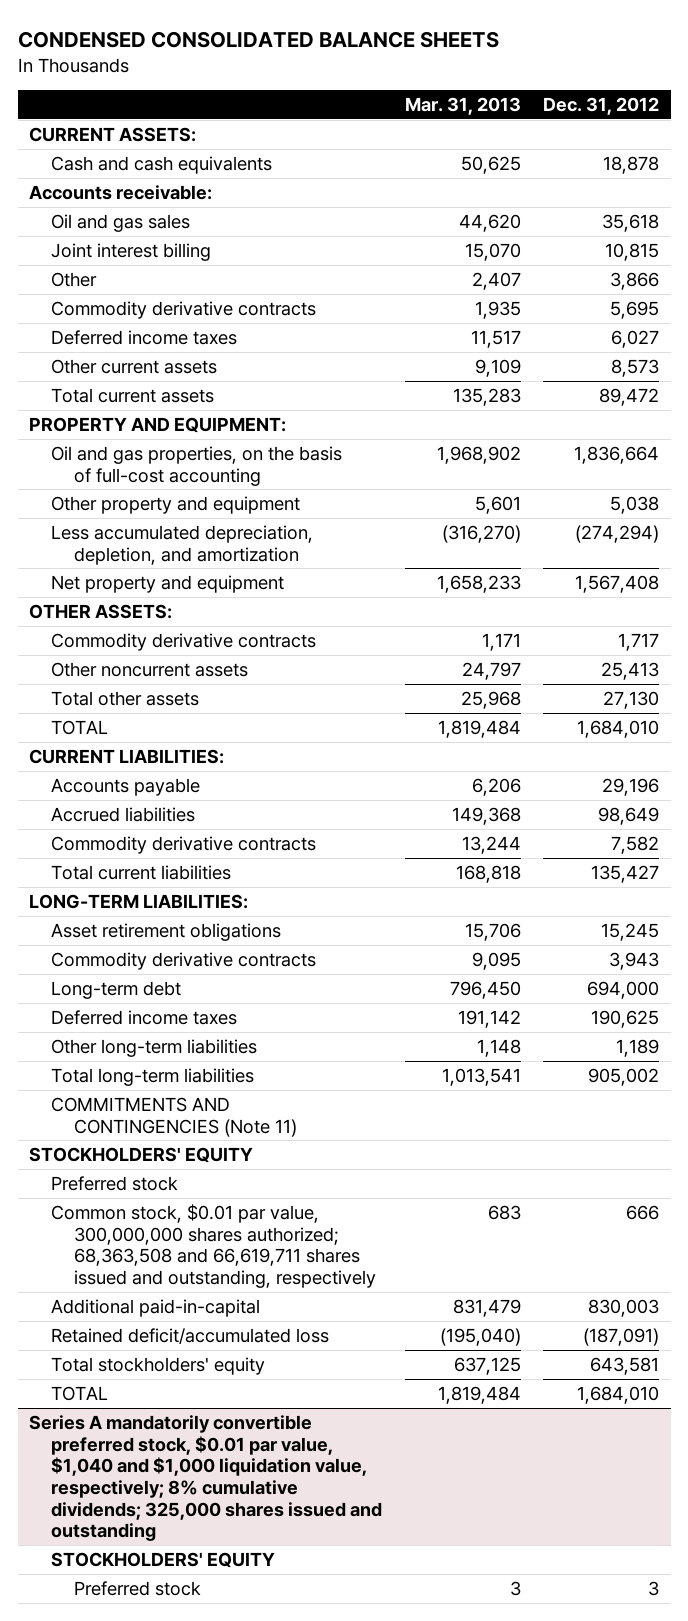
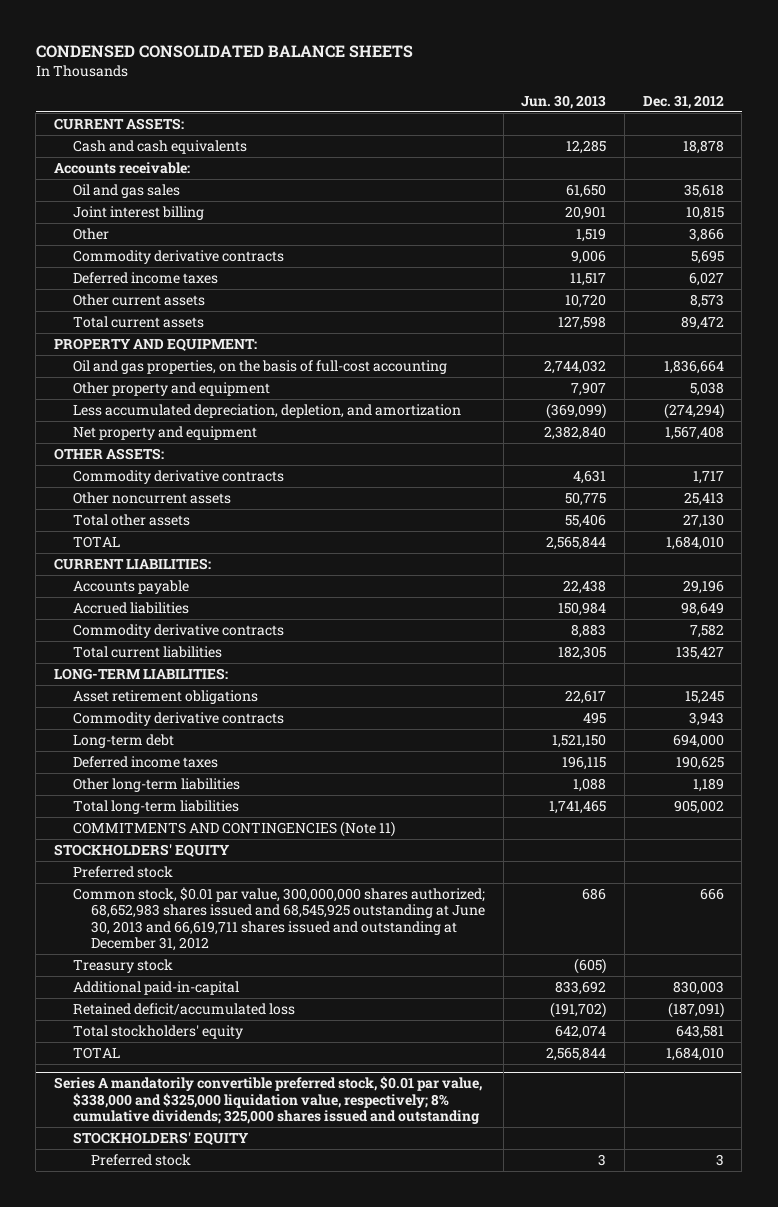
[404,96,521,115] Mar. 31, 2013 -> none
none -> [521,94,607,109] Jun. 30, 2013
[51,1203,376,1288] Common stock, $0.01 par value, 300,000,000 shares authorized; 68,363,508 and 66,619,711 shares issued and outstanding, respectively -> [72,886,486,952] Common stock, $0.01 par value, 300,000,000 shares authorized; 68,652,983 shares issued and 68,545,925 outstanding at June 30, 2013 and 66,619,711 shares issued and outstanding at December 31, 2012
none -> [72,958,173,973] Treasury stock
[29,1414,383,1542] Series A mandatorily convertible preferred stock, $0.01 par value, $1,040 and $1,000 liquidation value, respectively; 8% cumulative dividends; 325,000 shares issued and outstanding -> [53,1076,482,1124] Series A mandatorily convertible preferred stock, $0.01 par value, $338,000 and $325,000 liquidation value, respectively; 8% cumulative dividends; 325,000 shares issued and outstanding

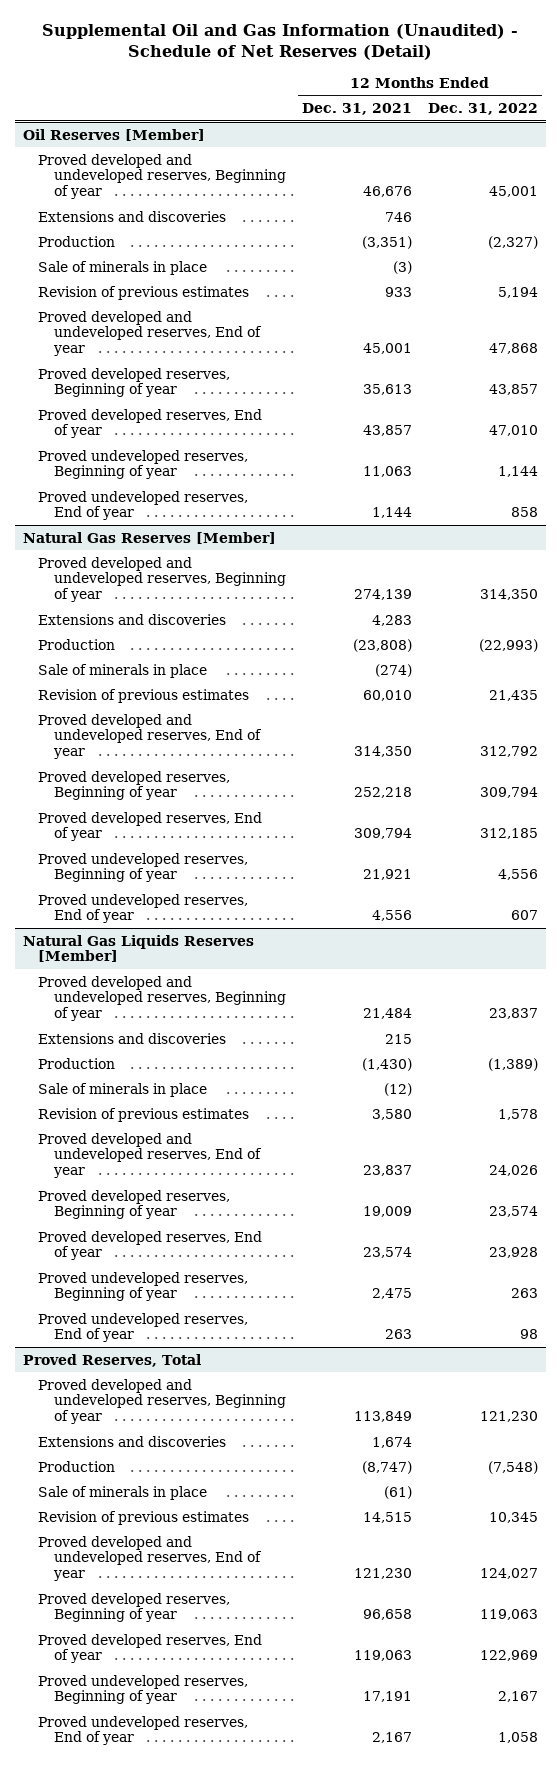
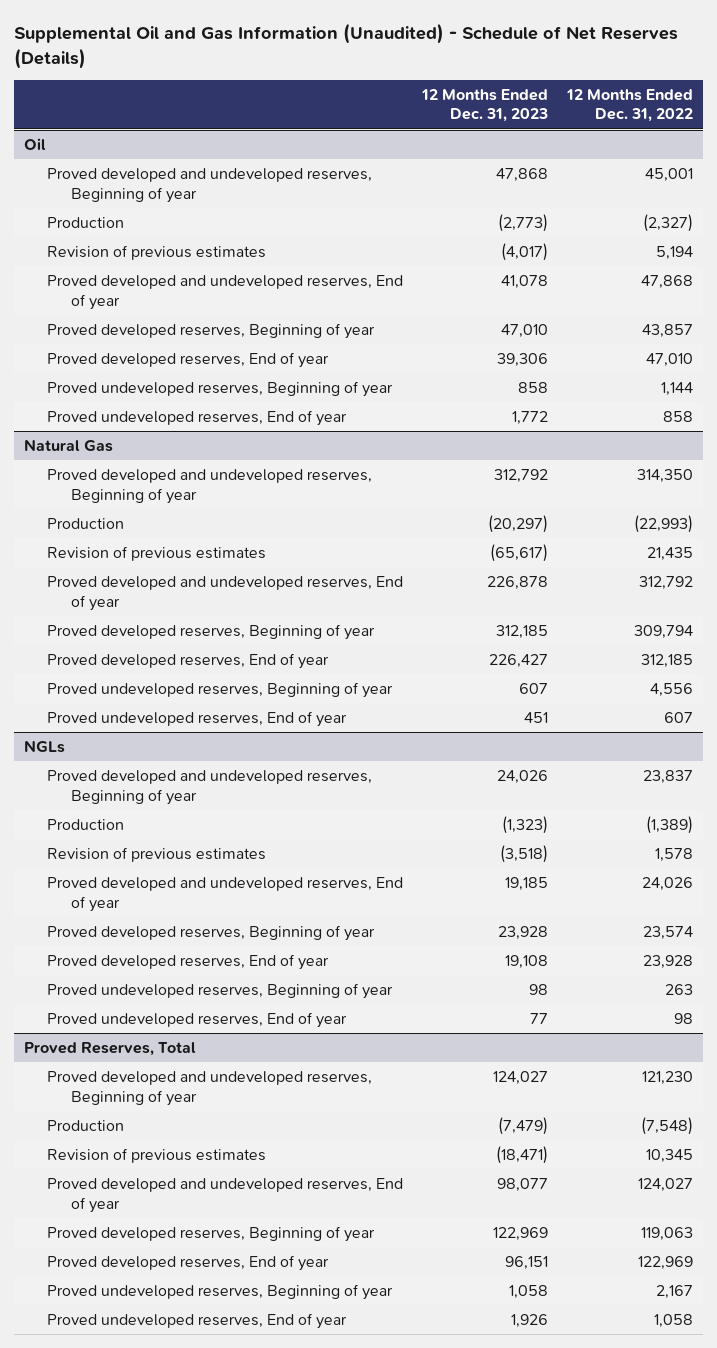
[42,23,519,61] Supplemental Oil and Gas Information (Unaudited) - Schedule of Net Reserves (Detail) -> [14,23,679,69] Supplemental Oil and Gas Information (Unaudited) - Schedule of Net Reserves (Details)
[301,103,412,116] Dec. 31, 2021 -> none
none -> [421,88,549,123] 12 Months Ended Dec. 31, 2023
[22,128,205,141] Oil Reserves [Member] -> [23,138,46,151] Oil
[38,210,227,222] Extensions and discoveries -> none
[38,260,208,275] Sale of minerals in place -> none
[22,531,276,544] Natural Gas Reserves [Member] -> [23,439,113,453] Natural Gas
[38,613,227,625] Extensions and discoveries -> none
[38,663,208,678] Sale of minerals in place -> none
[22,934,254,963] Natural Gas Liquids Reserves [Member] -> [23,740,65,754] NGLs
[38,1032,227,1044] Extensions and discoveries -> none
[38,1082,208,1097] Sale of minerals in place -> none
[38,1435,227,1447] Extensions and discoveries -> none
[38,1485,208,1500] Sale of minerals in place -> none

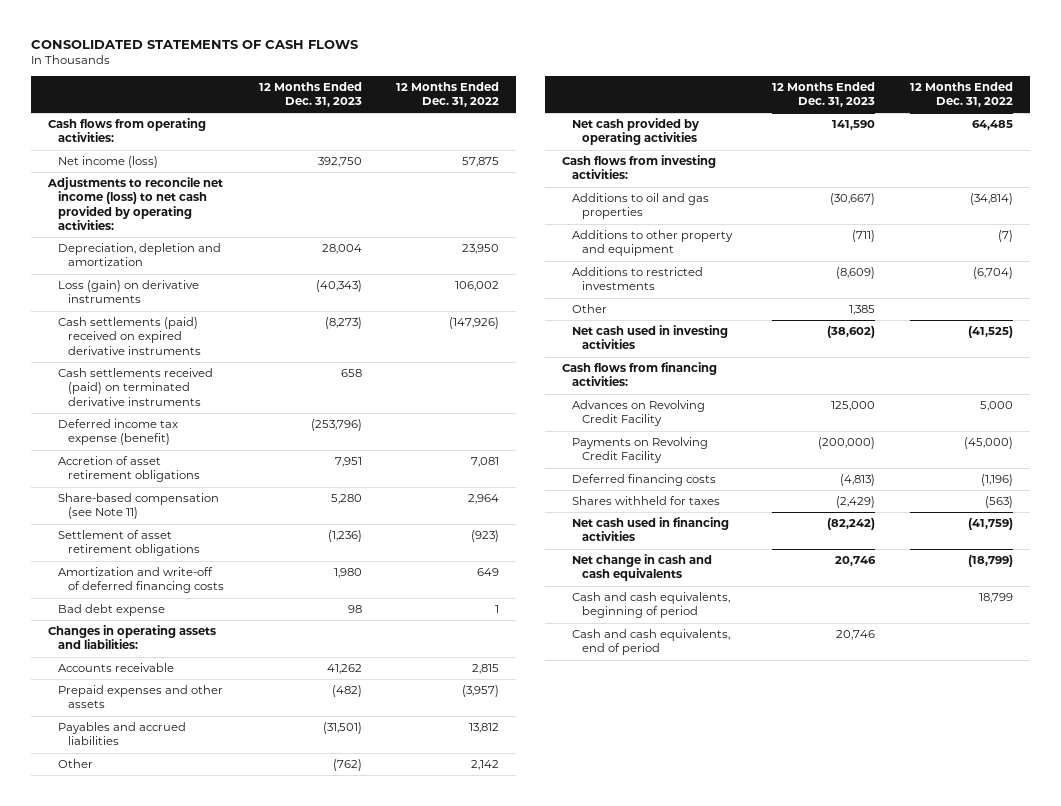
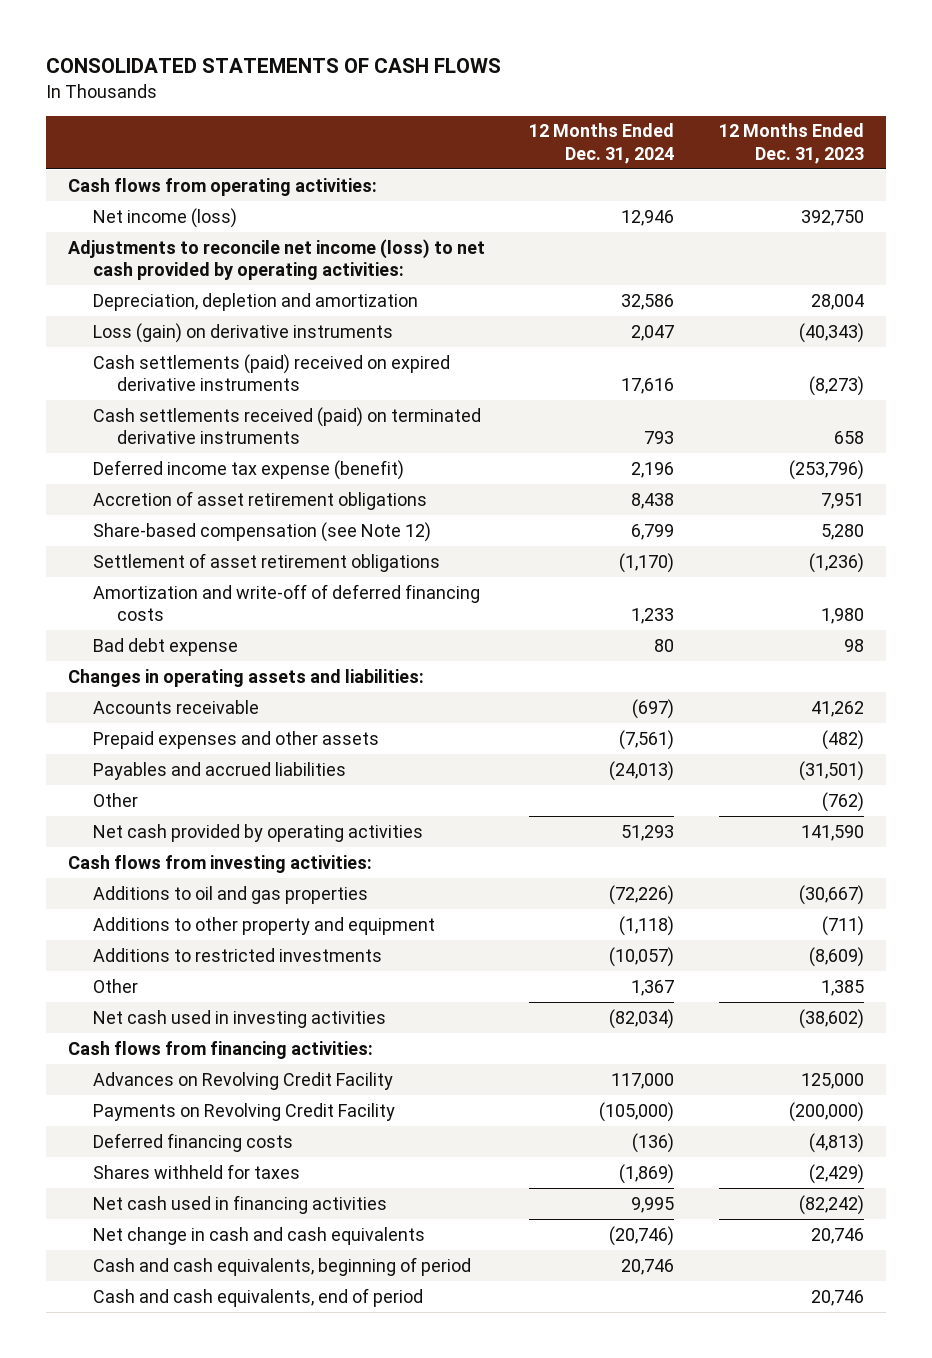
[395,81,499,108] 12 Months Ended Dec. 31, 2022 -> none
none -> [529,123,675,164] 12 Months Ended Dec. 31, 2024
[58,493,220,520] Share-based compensation (see Note 11) -> [92,521,431,542] Share-based compensation (see Note 12)

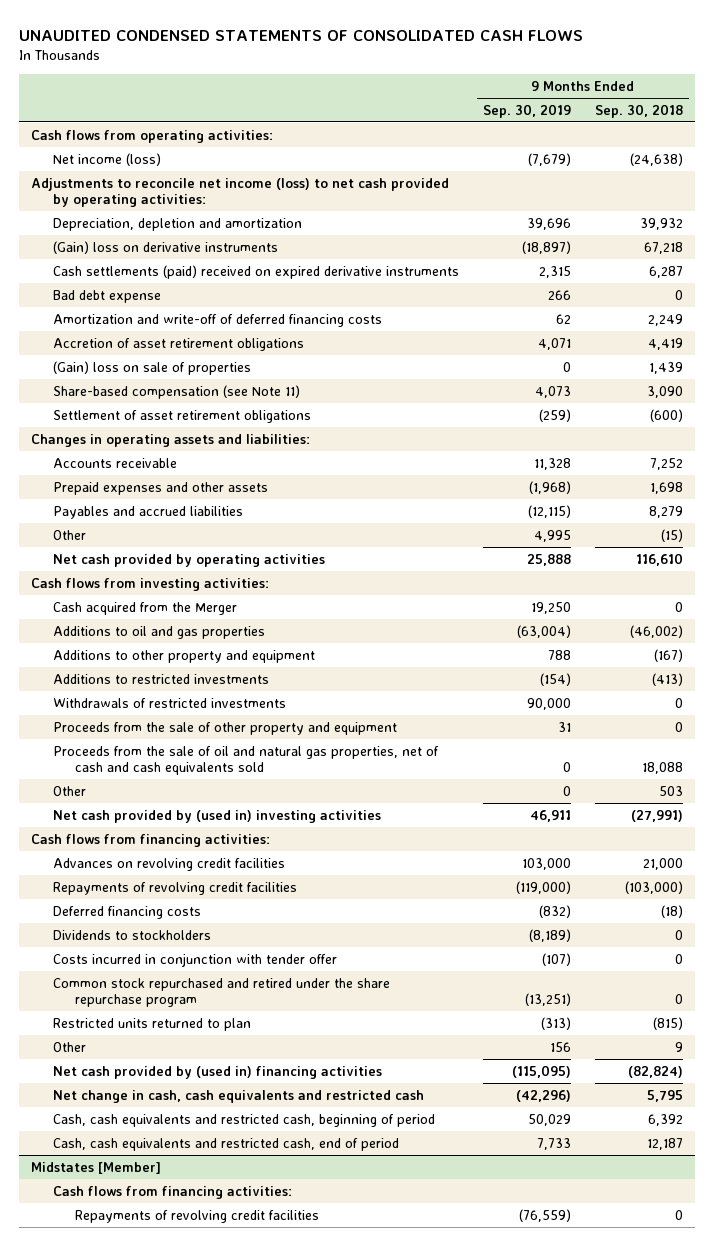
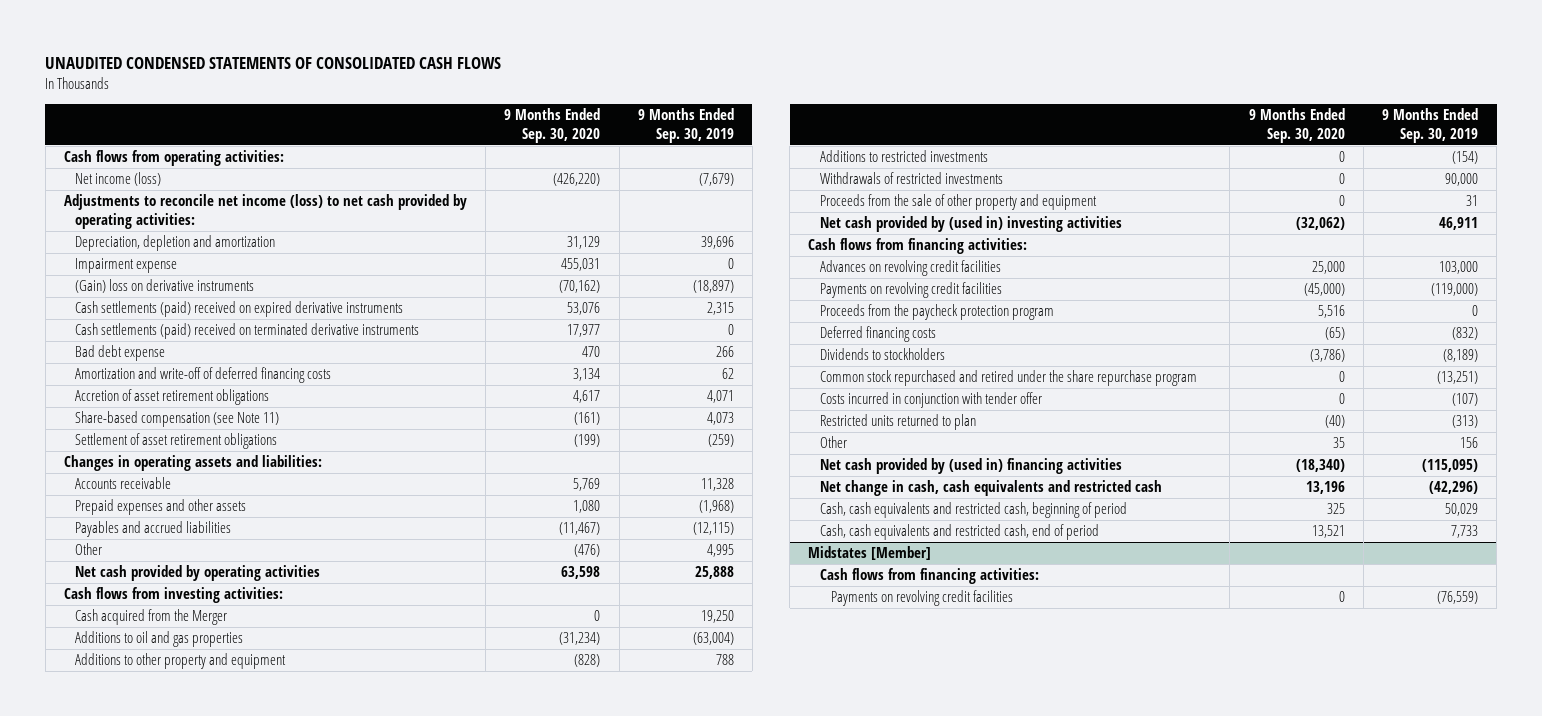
[595,103,684,118] Sep. 30, 2018 -> none
none -> [504,108,601,143] 9 Months Ended Sep. 30, 2020
none -> [75,258,178,274] Impairment expense
none -> [75,323,420,340] Cash settlements (paid) received on terminated derivative instruments
[53,360,252,375] (Gain) loss on sale of properties -> none
[53,745,440,776] Proceeds from the sale of oil and natural gas properties, net of cash and cash equivalents sold -> none
[53,785,87,796] Other -> none
[53,881,298,895] Repayments of revolving credit facilities -> [819,282,1002,299] Payments on revolving credit facilities
none -> [819,304,1054,321] Proceeds from the paycheck protection program
[53,952,338,967] Costs incurred in conjunction with tender offer -> [819,392,1042,409] Costs incurred in conjunction with tender offer
[75,1209,320,1223] Repayments of revolving credit facilities -> [830,590,1013,607] Payments on revolving credit facilities

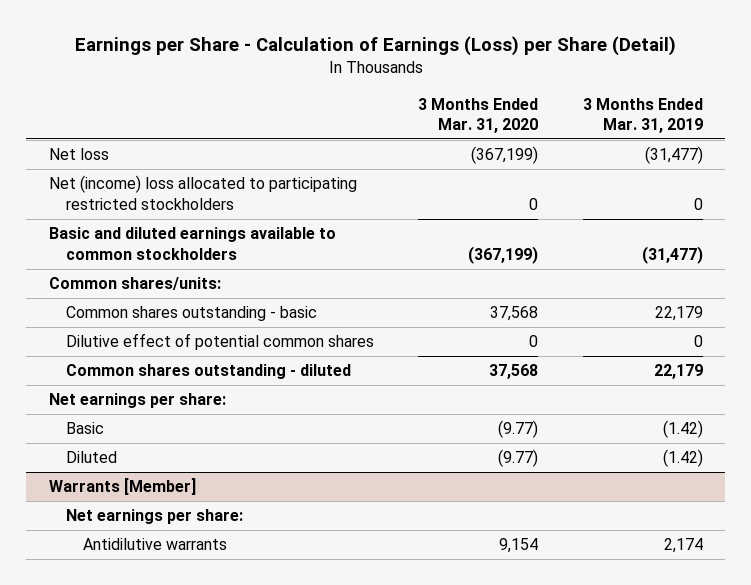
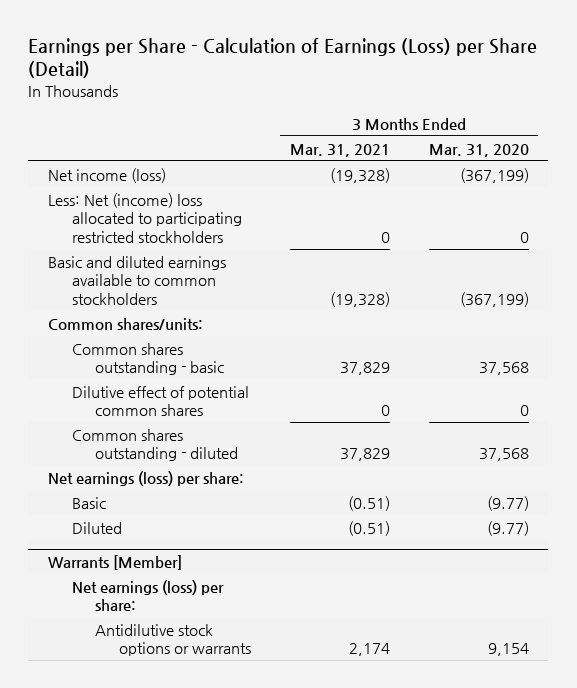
[582,97,703,134] 3 Months Ended Mar. 31, 2019 -> none
none -> [289,143,390,157] Mar. 31, 2021
[48,148,109,161] Net loss -> [47,167,166,183] Net income (loss)
[48,175,357,210] Net (income) loss allocated to participating restricted stockholders -> [47,192,242,243] Less: Net (income) loss allocated to participating restricted stockholders
[48,393,226,409] Net earnings per share: -> [47,470,244,486] Net earnings (loss) per share:
[65,509,243,525] Net earnings per share: -> [71,579,224,612] Net earnings (loss) per share:
[82,538,227,551] Antidilutive warrants -> [95,623,251,657] Antidilutive stock options or warrants

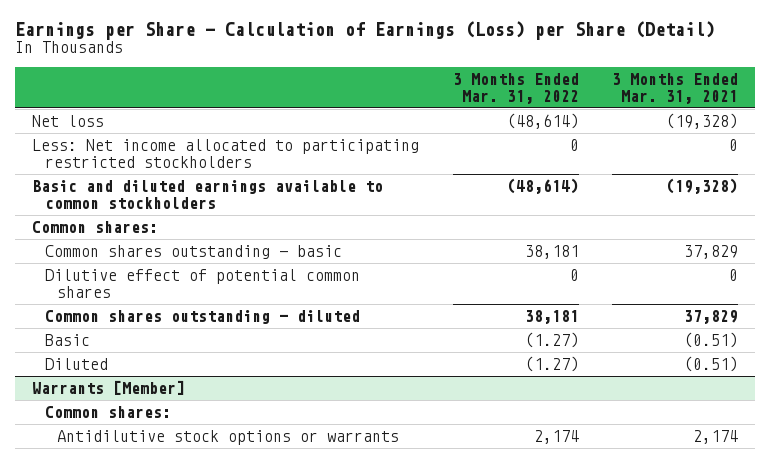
[428,143,529,157] Mar. 31, 2020 -> none
none -> [452,72,579,104] 3 Months Ended Mar. 31, 2022
[47,167,166,183] Net income (loss) -> [32,115,105,128] Net loss
[47,192,242,243] Less: Net (income) loss allocated to participating restricted stockholders -> [32,139,420,169] Less: Net income allocated to participating restricted stockholders
[47,317,203,330] Common shares/units: -> [32,221,159,234] Common shares:
[47,470,244,486] Net earnings (loss) per share: -> none
[71,579,224,612] Net earnings (loss) per share: -> none
none -> [44,406,171,419] Common shares:

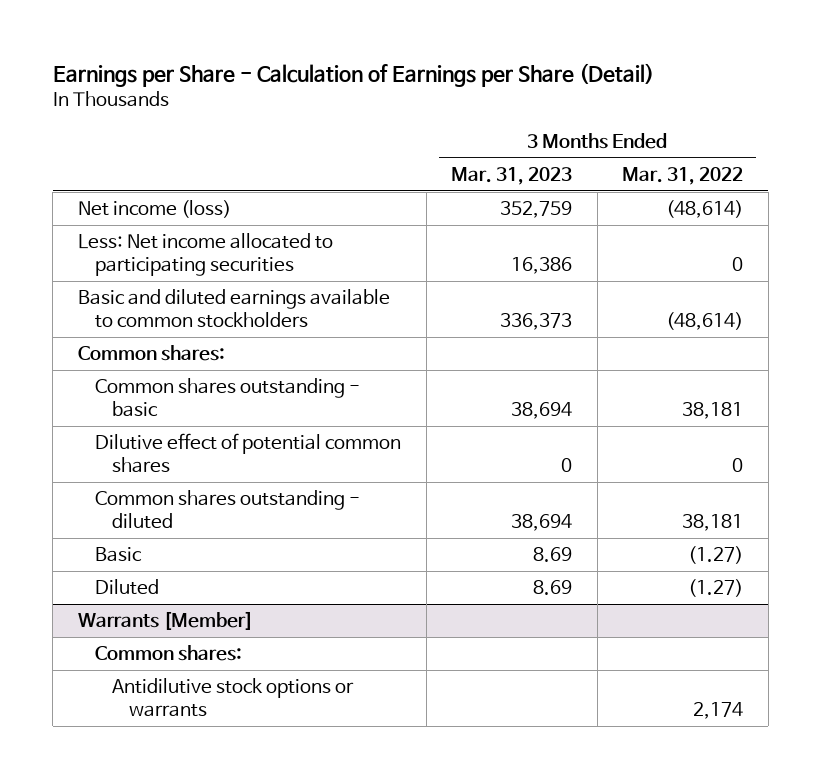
[15,20,716,40] Earnings per Share - Calculation of Earnings (Loss) per Share (Detail) -> [52,63,654,88] Earnings per Share - Calculation of Earnings per Share (Detail)
[612,72,739,104] 3 Months Ended Mar. 31, 2021 -> none
none -> [451,166,573,185] Mar. 31, 2023
[32,115,105,128] Net loss -> [78,200,232,219] Net income (loss)
[32,139,420,169] Less: Net income allocated to participating restricted stockholders -> [78,233,334,277] Less: Net income allocated to participating securities

